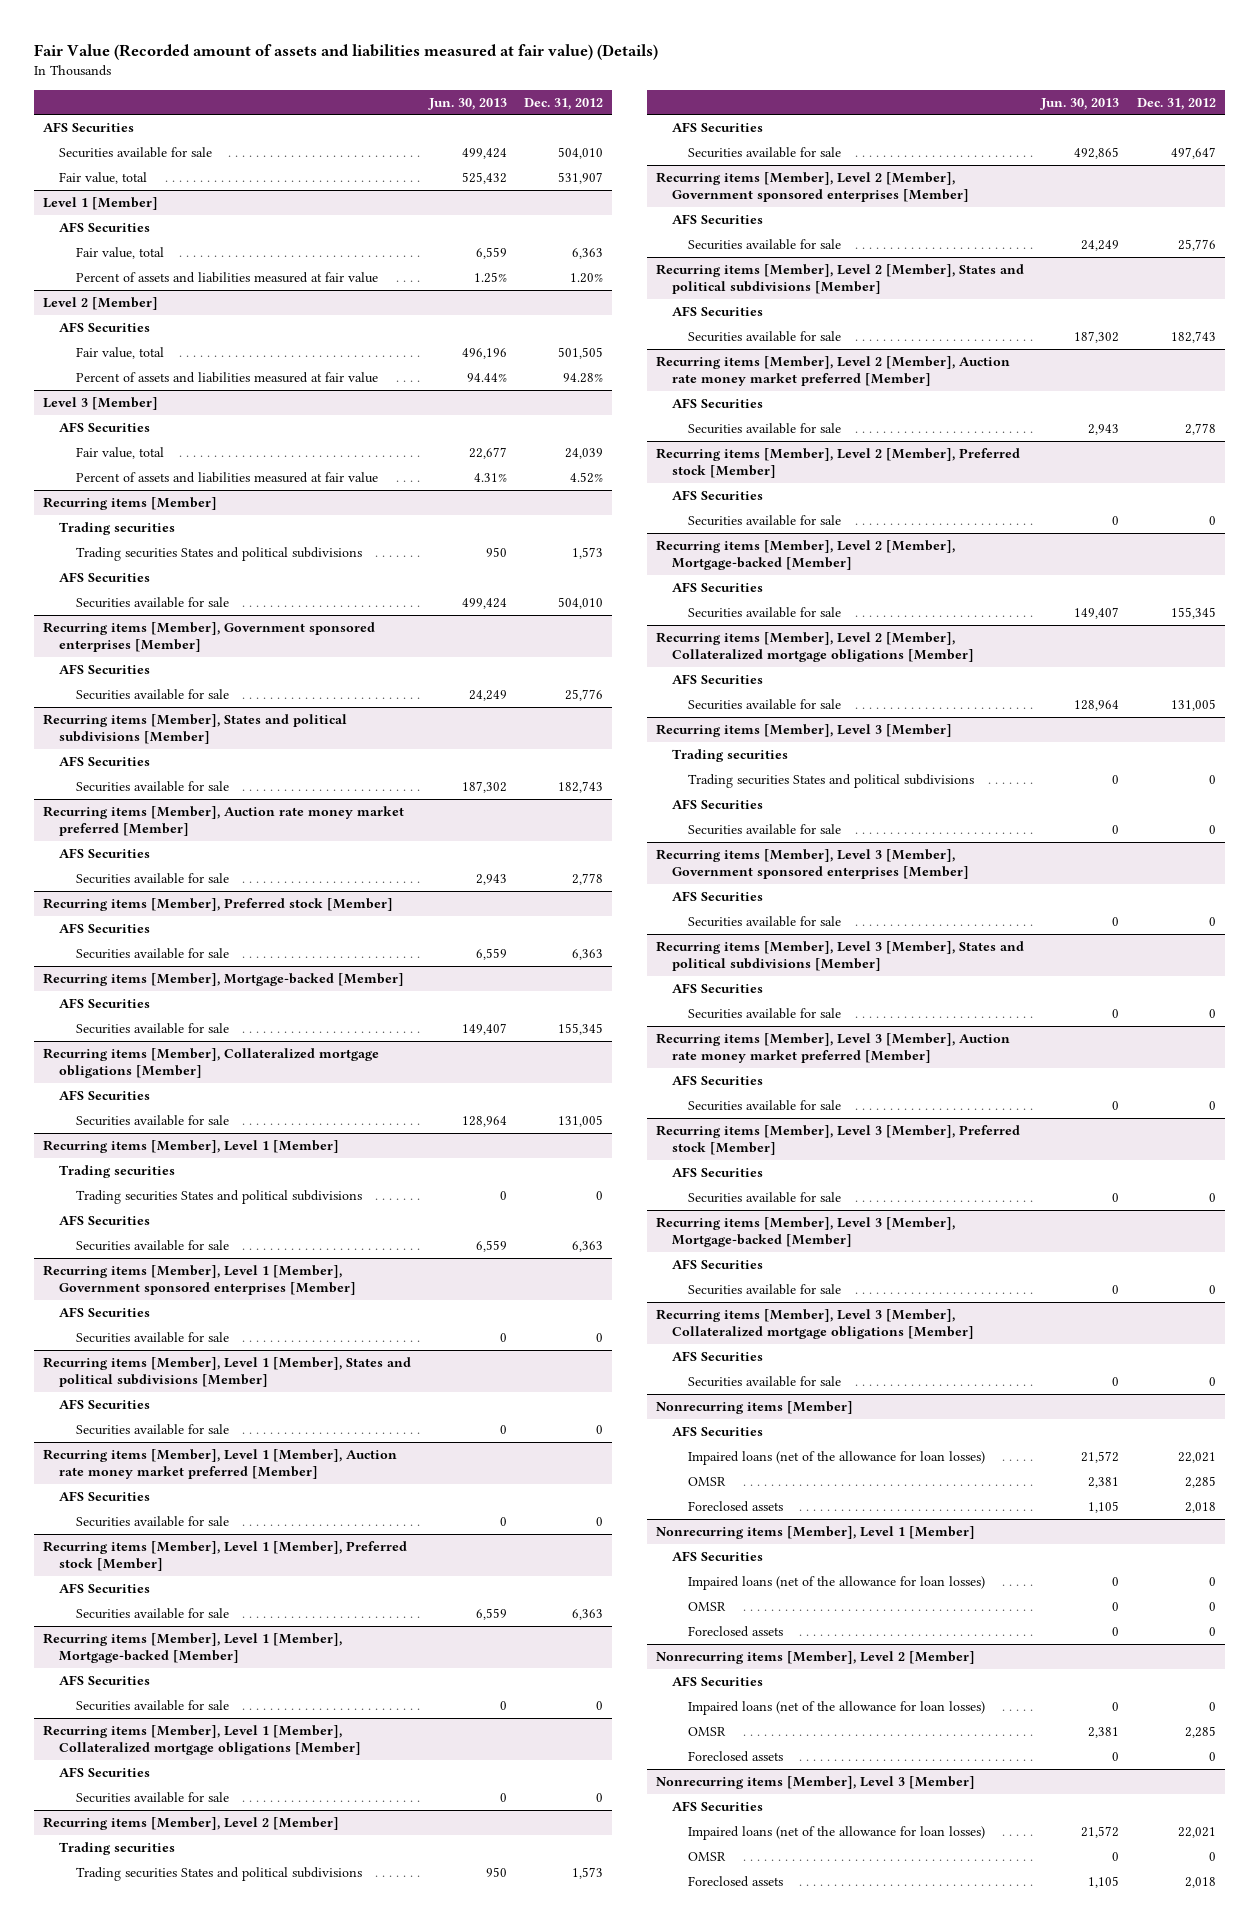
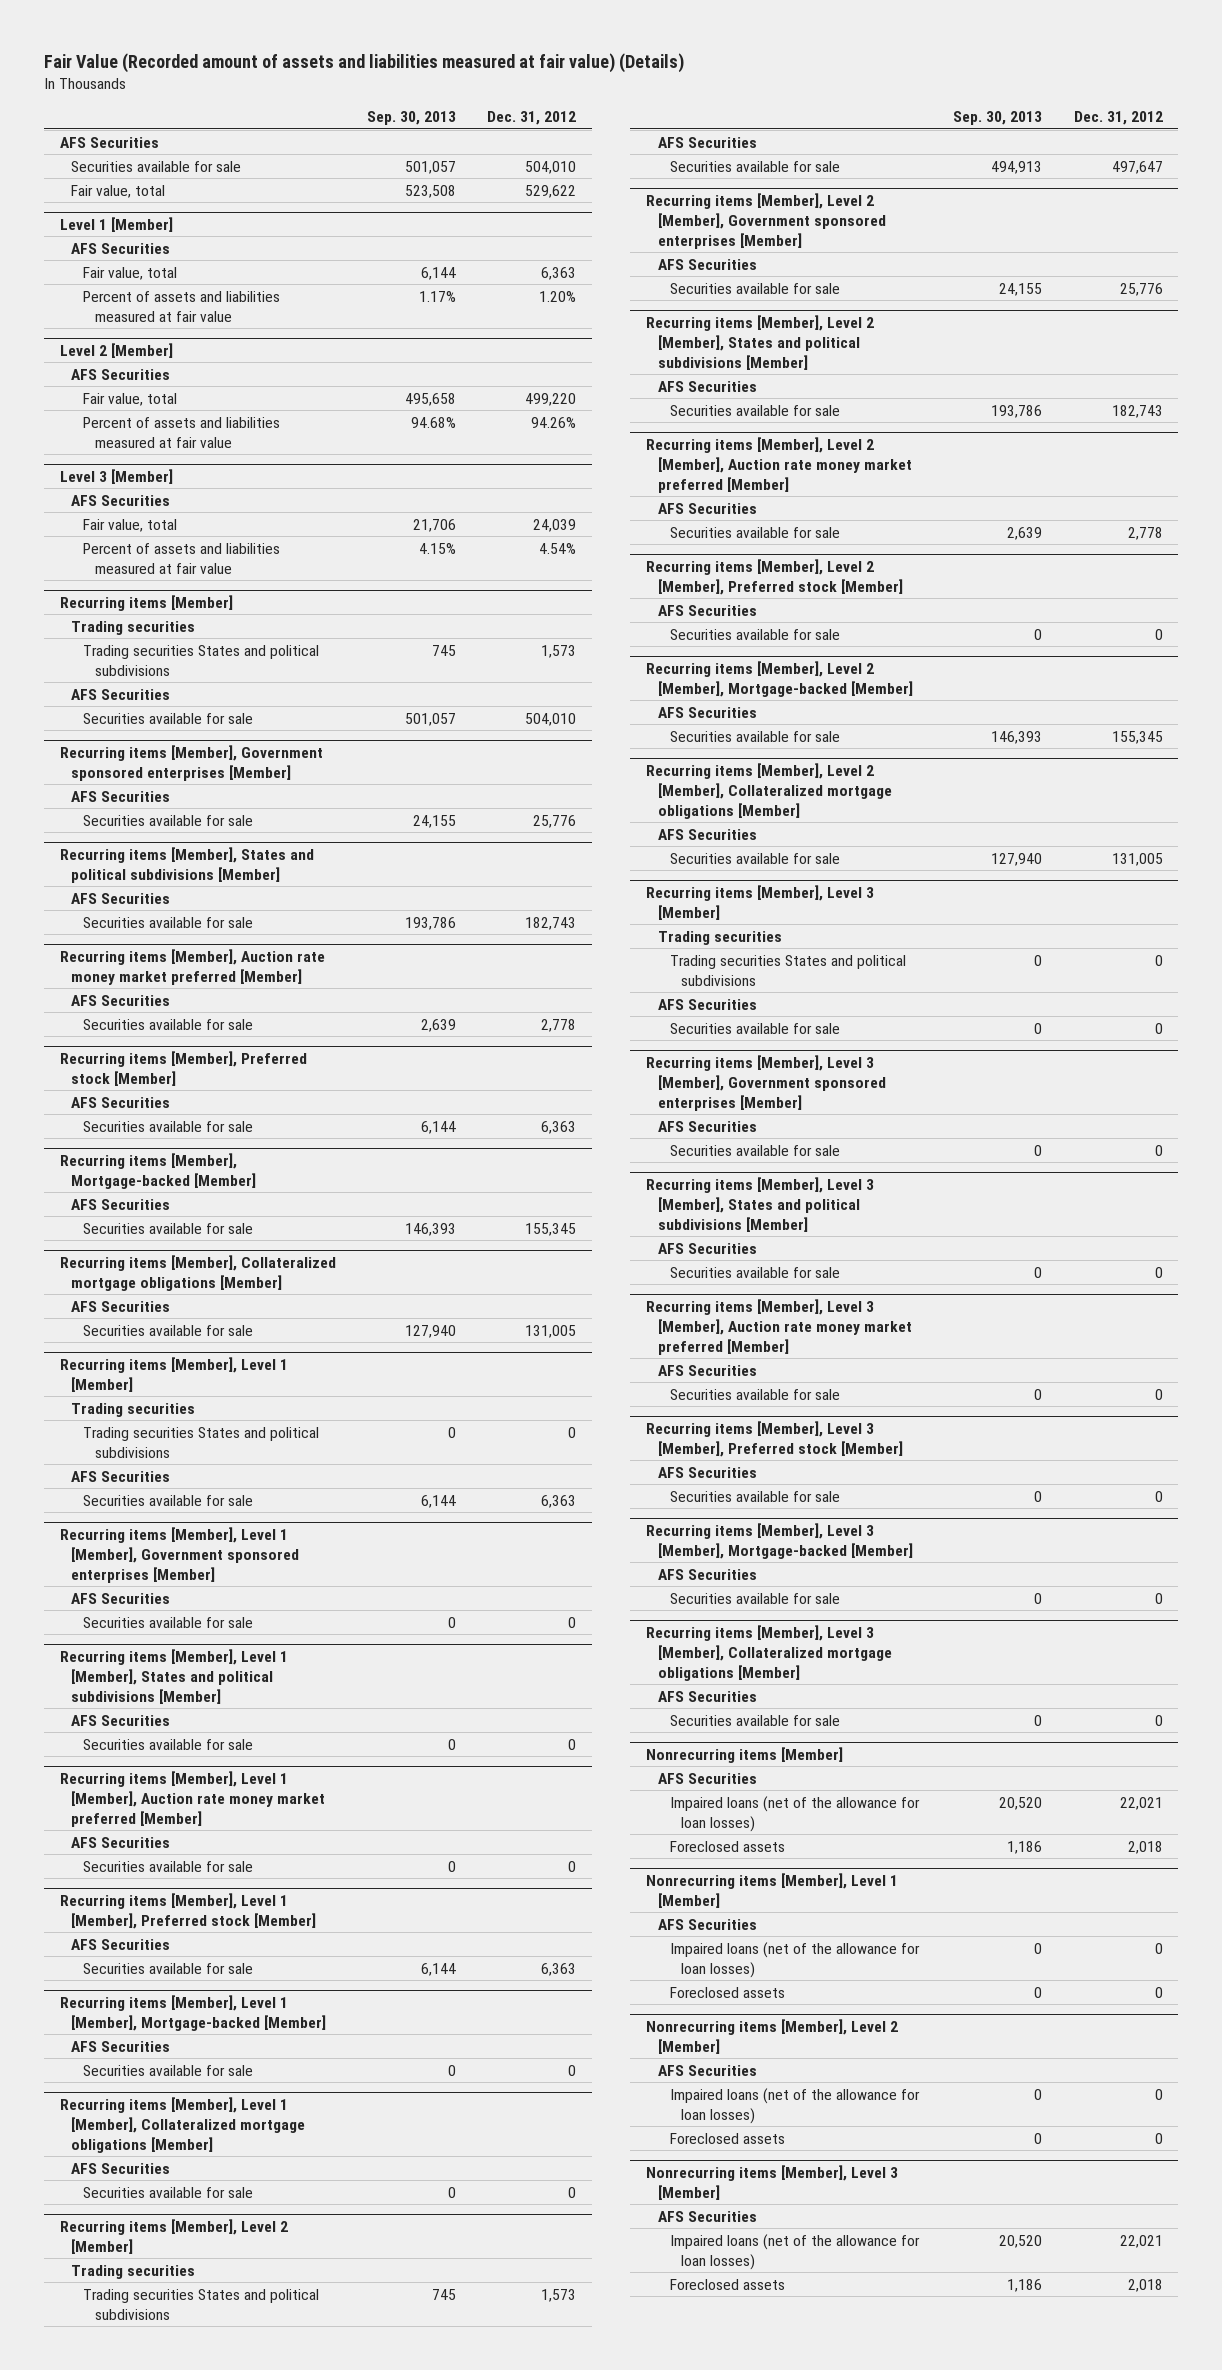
[427,97,507,110] Jun. 30, 2013 -> none
none -> [366,111,456,126] Sep. 30, 2013
[558,172,604,185] 531,907 -> [525,184,577,198] 529,622
[558,347,604,360] 501,505 -> [525,392,577,406] 499,220
[563,373,604,384] 94.28% -> [531,416,577,428] 94.26%
[570,472,604,484] 4.52% -> [539,542,577,554] 4.54%
[688,1477,727,1487] OMSR -> none
[688,1602,727,1612] OMSR -> none
[688,1727,727,1737] OMSR -> none
[688,1852,727,1862] OMSR -> none

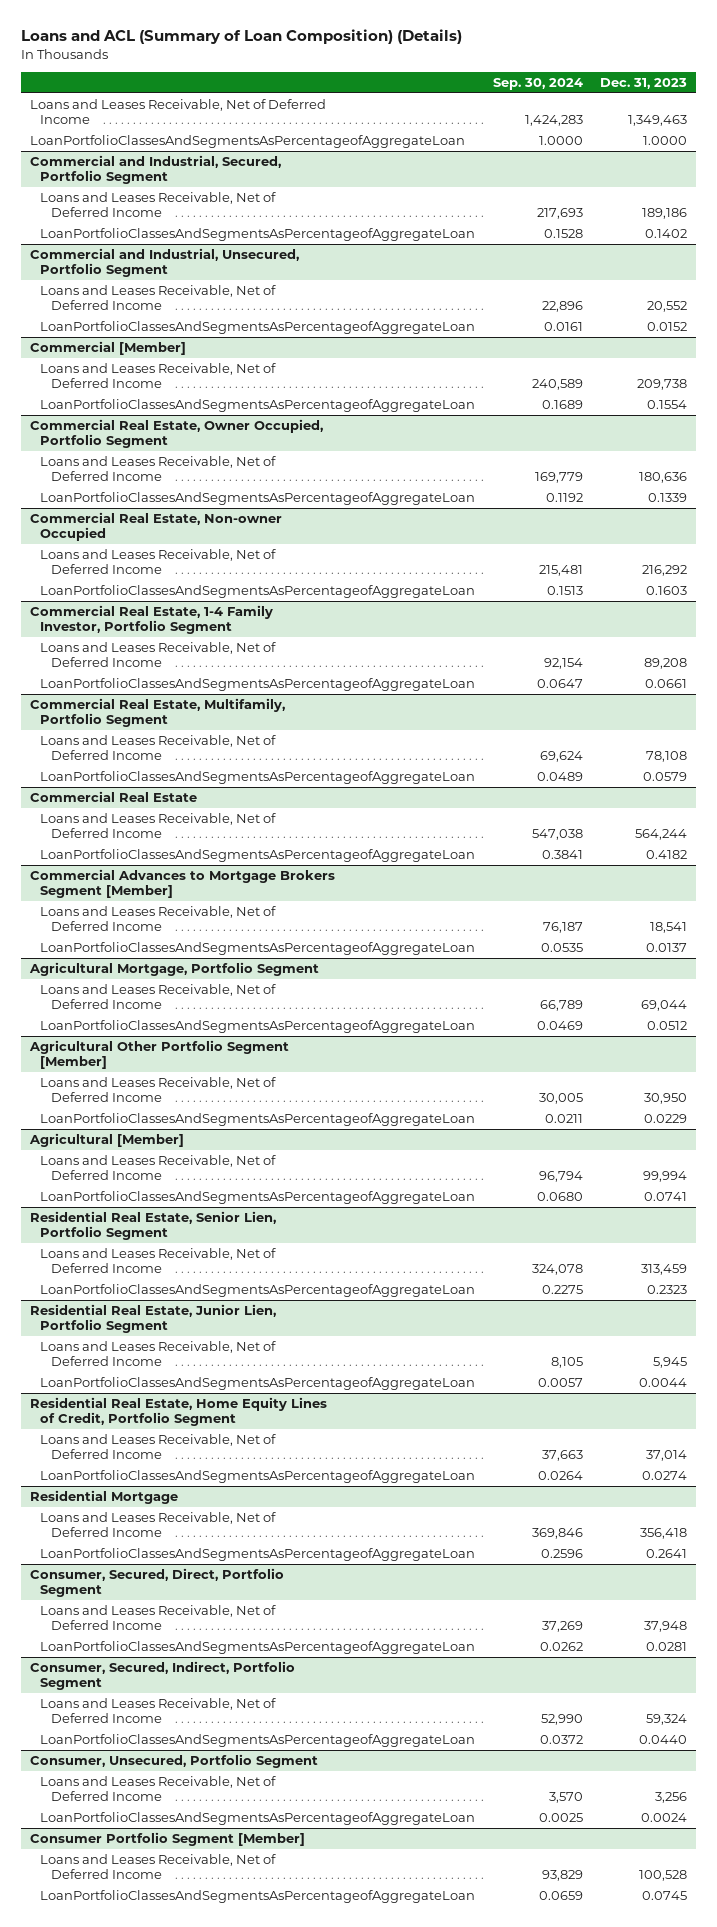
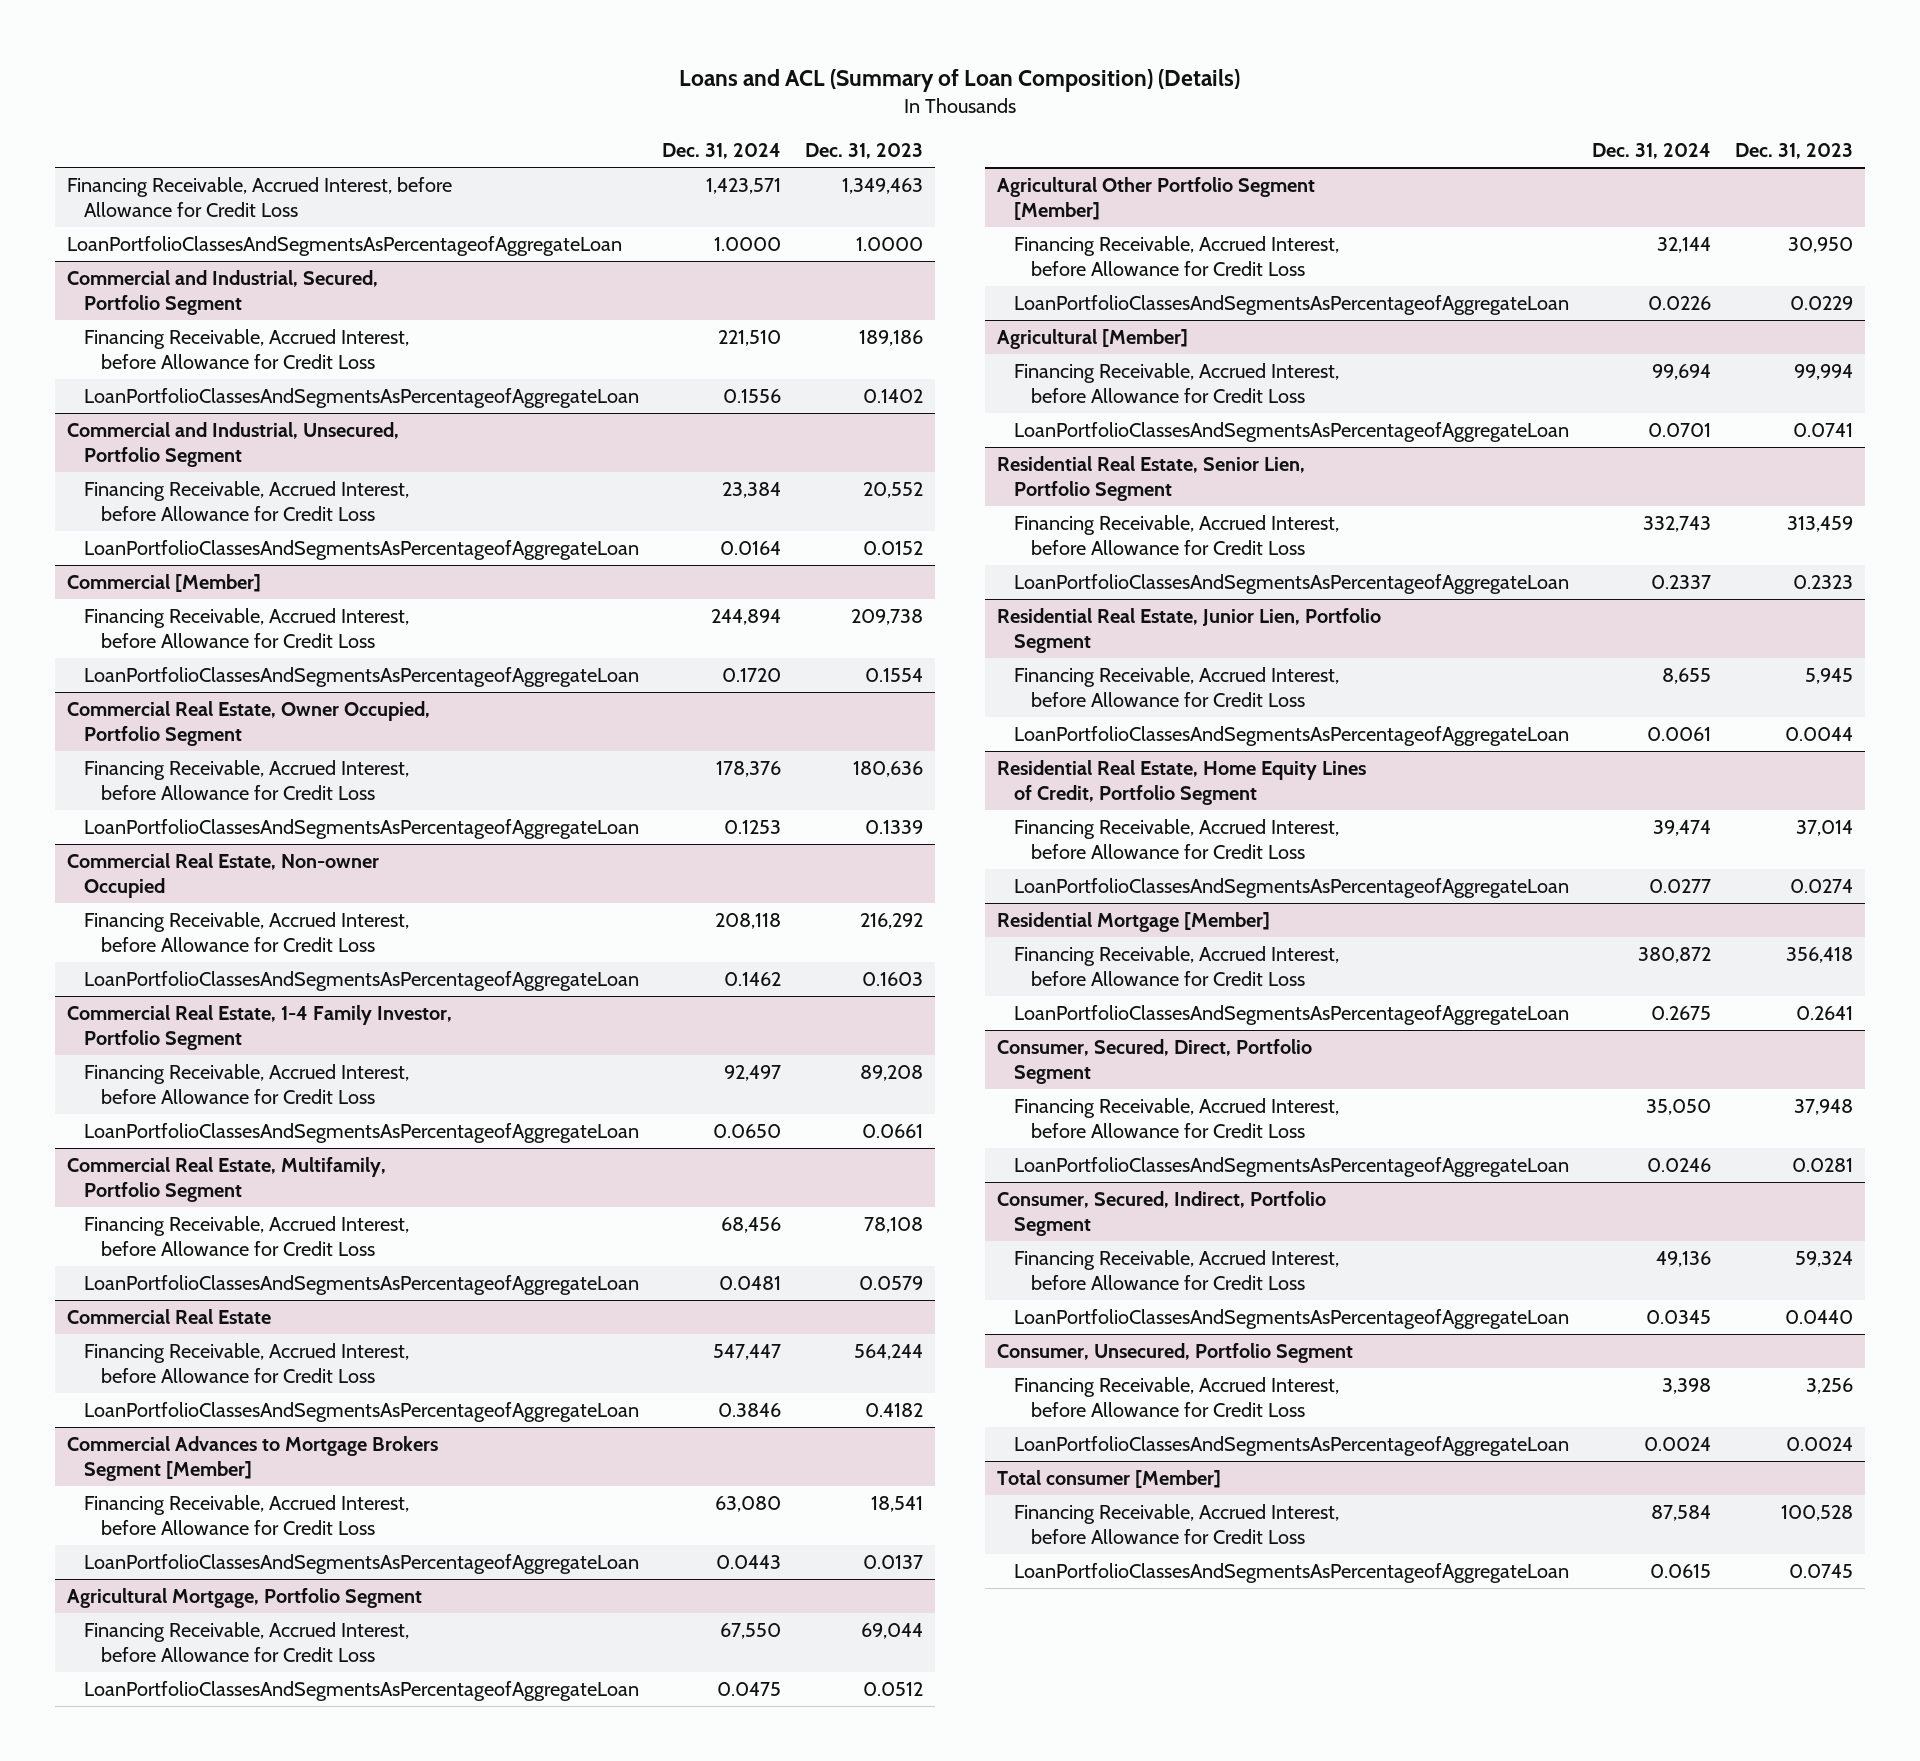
[492,77,583,90] Sep. 30, 2024 -> none
none -> [662,143,782,160] Dec. 31, 2024
[30,99,327,124] Loans and Leases Receivable, Net of Deferred Income -> [66,177,452,218] Financing Receivable, Accrued Interest, before Allowance for Credit Loss
[40,192,277,217] Loans and Leases Receivable, Net of Deferred Income -> [83,329,409,370] Financing Receivable, Accrued Interest, before Allowance for Credit Loss
[40,285,277,310] Loans and Leases Receivable, Net of Deferred Income -> [83,481,409,522] Financing Receivable, Accrued Interest, before Allowance for Credit Loss
[40,363,277,388] Loans and Leases Receivable, Net of Deferred Income -> [83,608,409,649] Financing Receivable, Accrued Interest, before Allowance for Credit Loss
[40,456,277,481] Loans and Leases Receivable, Net of Deferred Income -> [83,760,409,801] Financing Receivable, Accrued Interest, before Allowance for Credit Loss
[40,549,277,574] Loans and Leases Receivable, Net of Deferred Income -> [83,912,409,953] Financing Receivable, Accrued Interest, before Allowance for Credit Loss
[40,642,277,667] Loans and Leases Receivable, Net of Deferred Income -> [83,1064,409,1105] Financing Receivable, Accrued Interest, before Allowance for Credit Loss
[40,735,277,760] Loans and Leases Receivable, Net of Deferred Income -> [83,1216,409,1257] Financing Receivable, Accrued Interest, before Allowance for Credit Loss
[40,813,277,838] Loans and Leases Receivable, Net of Deferred Income -> [83,1343,409,1384] Financing Receivable, Accrued Interest, before Allowance for Credit Loss
[40,906,277,931] Loans and Leases Receivable, Net of Deferred Income -> [83,1495,409,1536] Financing Receivable, Accrued Interest, before Allowance for Credit Loss
[40,984,277,1009] Loans and Leases Receivable, Net of Deferred Income -> [83,1622,409,1663] Financing Receivable, Accrued Interest, before Allowance for Credit Loss
[40,1077,277,1102] Loans and Leases Receivable, Net of Deferred Income -> [1013,236,1339,277] Financing Receivable, Accrued Interest, before Allowance for Credit Loss
[40,1155,277,1180] Loans and Leases Receivable, Net of Deferred Income -> [1013,363,1339,404] Financing Receivable, Accrued Interest, before Allowance for Credit Loss
[40,1248,277,1273] Loans and Leases Receivable, Net of Deferred Income -> [1013,515,1339,556] Financing Receivable, Accrued Interest, before Allowance for Credit Loss
[40,1341,277,1366] Loans and Leases Receivable, Net of Deferred Income -> [1013,667,1339,708] Financing Receivable, Accrued Interest, before Allowance for Credit Loss
[40,1434,277,1459] Loans and Leases Receivable, Net of Deferred Income -> [1013,819,1339,860] Financing Receivable, Accrued Interest, before Allowance for Credit Loss
[30,1490,179,1505] Residential Mortgage -> [996,912,1270,933] Residential Mortgage [Member]
[40,1512,277,1537] Loans and Leases Receivable, Net of Deferred Income -> [1013,946,1339,987] Financing Receivable, Accrued Interest, before Allowance for Credit Loss
[40,1605,277,1630] Loans and Leases Receivable, Net of Deferred Income -> [1013,1098,1339,1139] Financing Receivable, Accrued Interest, before Allowance for Credit Loss
[40,1698,277,1723] Loans and Leases Receivable, Net of Deferred Income -> [1013,1250,1339,1291] Financing Receivable, Accrued Interest, before Allowance for Credit Loss
[40,1776,277,1801] Loans and Leases Receivable, Net of Deferred Income -> [1013,1377,1339,1418] Financing Receivable, Accrued Interest, before Allowance for Credit Loss
[30,1832,306,1847] Consumer Portfolio Segment [Member] -> [996,1470,1221,1489] Total consumer [Member]
[40,1854,277,1879] Loans and Leases Receivable, Net of Deferred Income -> [1013,1504,1339,1545] Financing Receivable, Accrued Interest, before Allowance for Credit Loss

